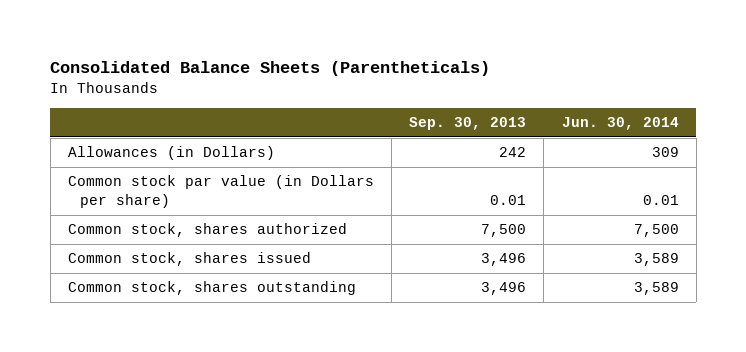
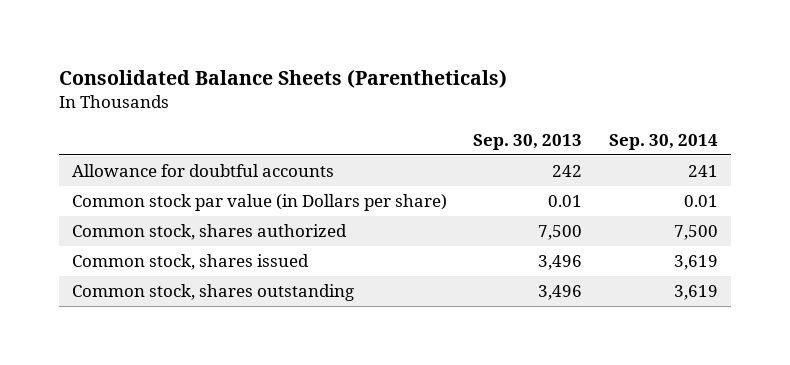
[561,117,679,131] Jun. 30, 2014 -> none
none -> [608,134,718,151] Sep. 30, 2014
[67,146,275,161] Allowances (in Dollars) -> [71,164,334,178] Allowance for doubtful accounts

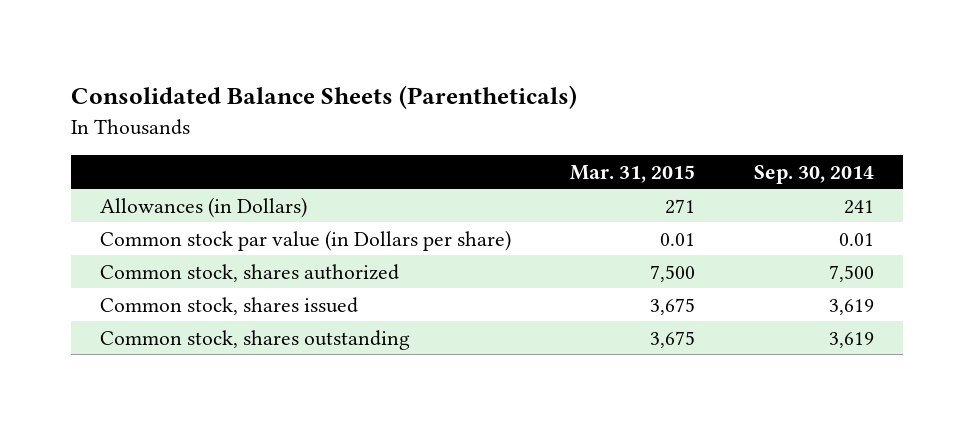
[473,134,583,151] Sep. 30, 2013 -> none
none -> [570,164,696,183] Mar. 31, 2015
[71,164,334,178] Allowance for doubtful accounts -> [100,196,308,218] Allowances (in Dollars)

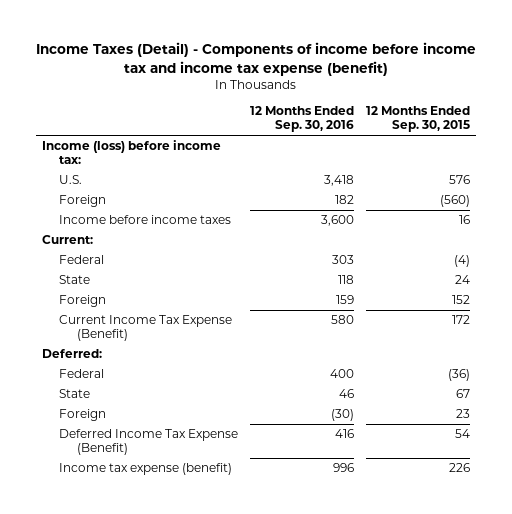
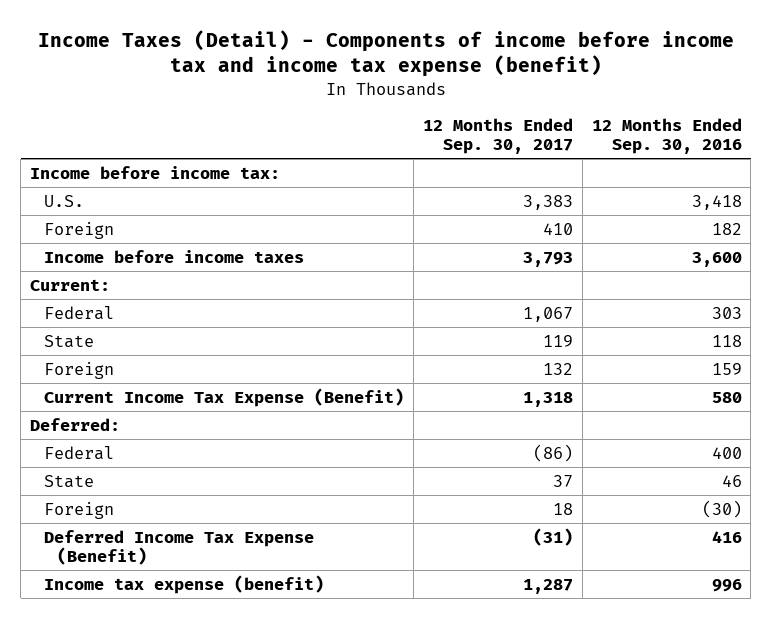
[366,106,471,133] 12 Months Ended Sep. 30, 2015 -> none
none -> [422,117,573,155] 12 Months Ended Sep. 30, 2017
[41,140,221,165] Income (loss) before income tax: -> [30,165,281,179] Income before income tax:

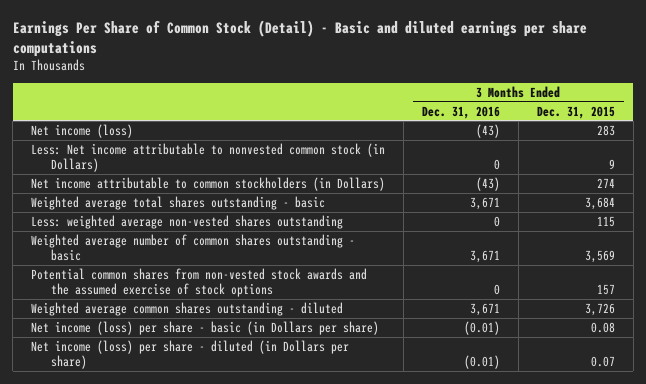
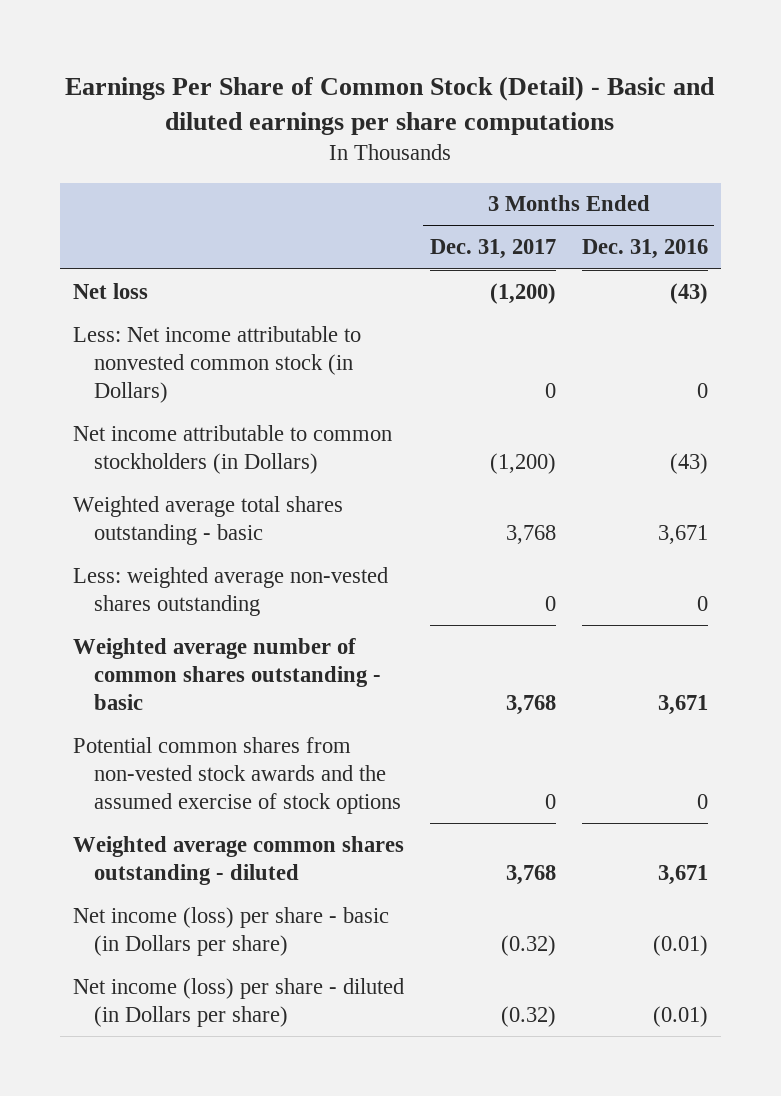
[536,105,615,119] Dec. 31, 2015 -> none
none -> [429,239,556,260] Dec. 31, 2017
[30,123,133,138] Net income (loss) -> [72,282,148,299] Net loss

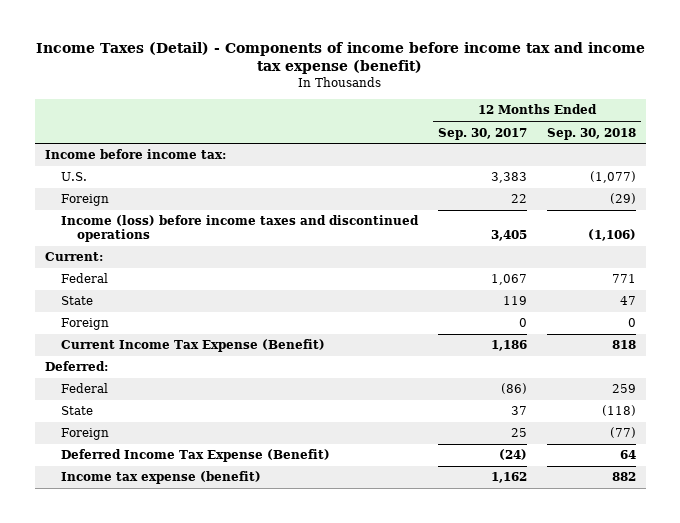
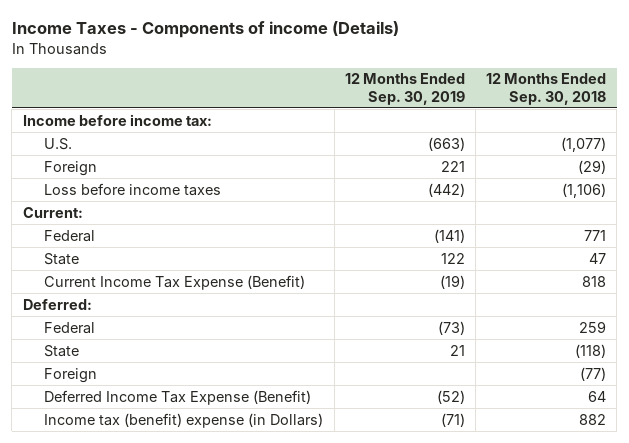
[36,41,646,75] Income Taxes (Detail) - Components of income before income tax and income tax expense (benefit) -> [11,21,399,39] Income Taxes - Components of income (Details)
[437,127,527,140] Sep. 30, 2017 -> none
none -> [344,73,465,105] 12 Months Ended Sep. 30, 2019
[60,215,419,243] Income (loss) before income taxes and discontinued operations -> [44,182,222,196] Loss before income taxes
[60,318,109,331] Foreign -> none
[60,471,261,485] Income tax expense (benefit) -> [44,412,324,428] Income tax (benefit) expense (in Dollars)

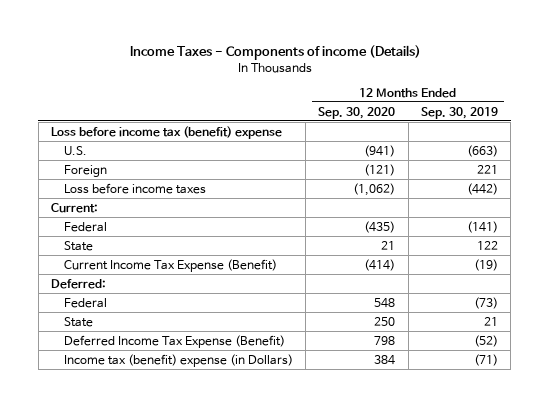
[486,73,607,105] 12 Months Ended Sep. 30, 2018 -> none
none -> [318,106,396,119] Sep. 30, 2020
[22,113,212,126] Income before income tax: -> [51,125,283,139] Loss before income tax (benefit) expense
[44,367,98,383] Foreign -> none

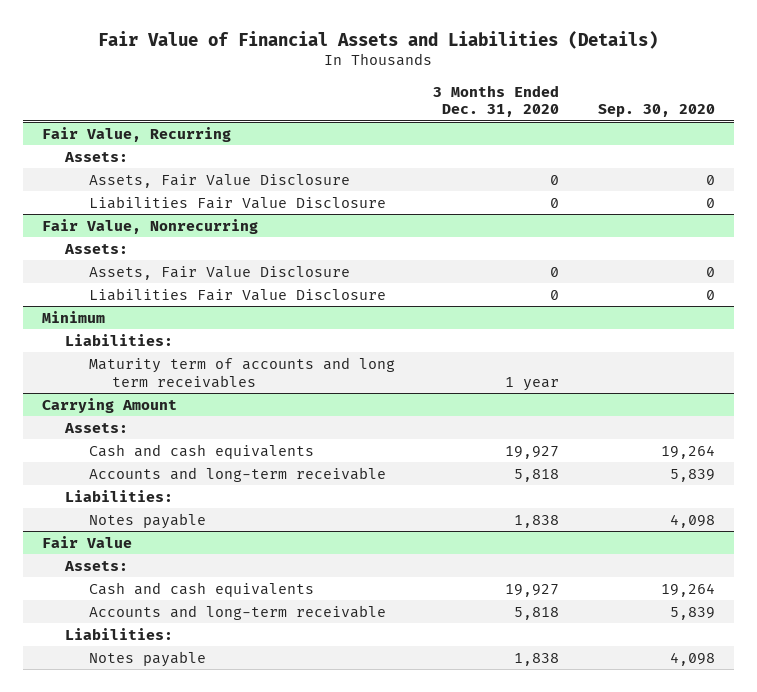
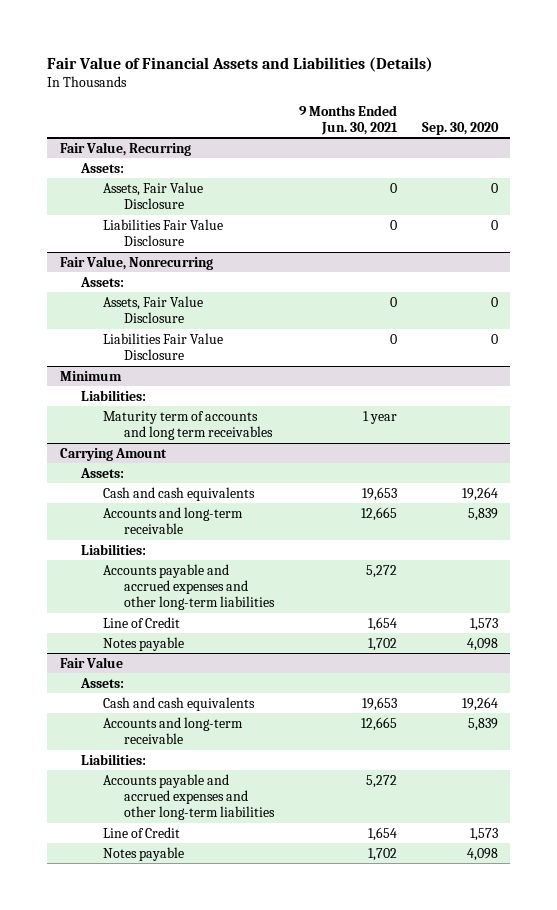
[433,84,560,118] 3 Months Ended Dec. 31, 2020 -> none
none -> [299,104,399,135] 9 Months Ended Jun. 30, 2021
none -> [102,563,276,610] Accounts payable and accrued expenses and other long-term liabilities
none -> [102,616,180,628] Line of Credit
none -> [102,773,276,820] Accounts payable and accrued expenses and other long-term liabilities
none -> [102,826,180,838] Line of Credit

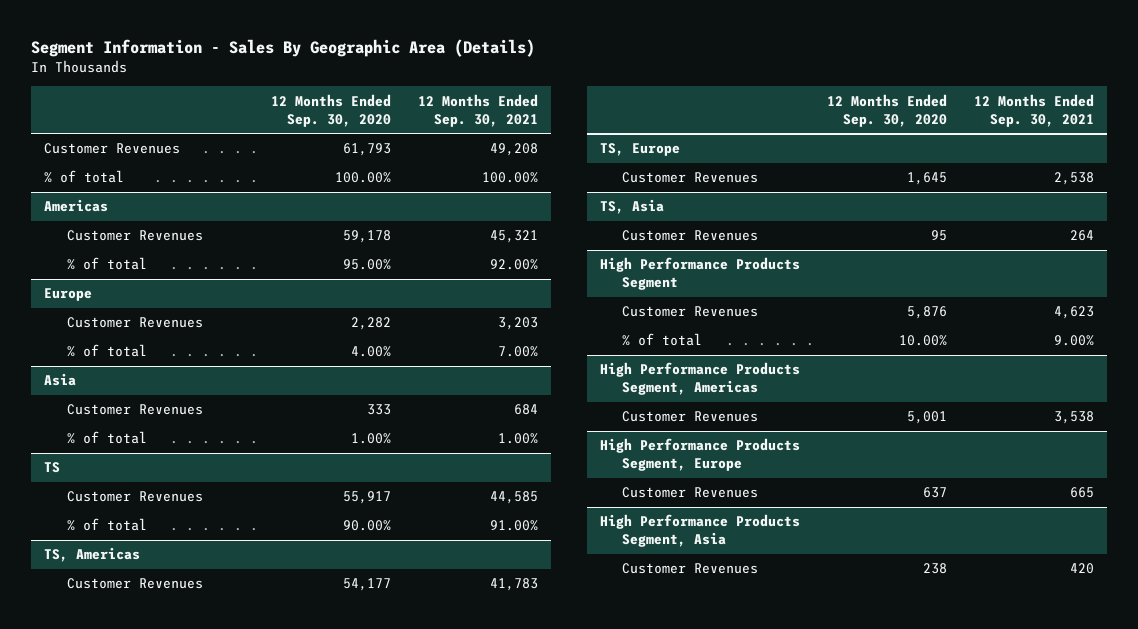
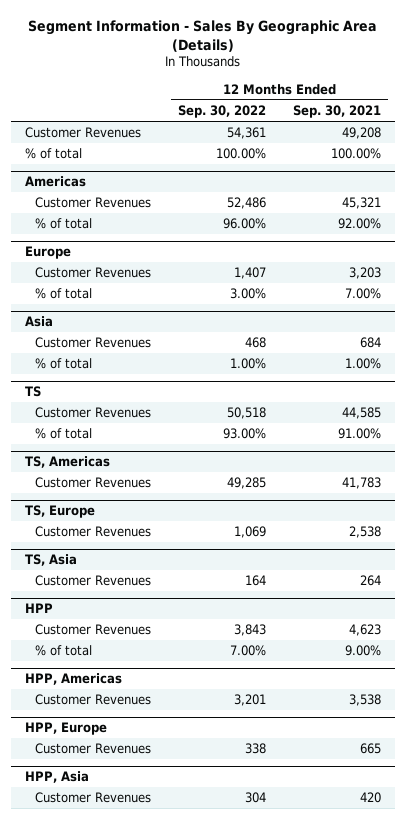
[271,93,392,127] 12 Months Ended Sep. 30, 2020 -> none
none -> [177,104,266,118] Sep. 30, 2022
[600,257,801,291] High Performance Products Segment -> [25,603,54,614] HPP
[600,362,801,396] High Performance Products Segment, Americas -> none
none -> [25,673,123,686] HPP, Americas
[600,438,801,472] High Performance Products Segment, Europe -> none
none -> [25,722,108,736] HPP, Europe
[600,514,801,548] High Performance Products Segment, Asia -> none
none -> [25,771,90,784] HPP, Asia

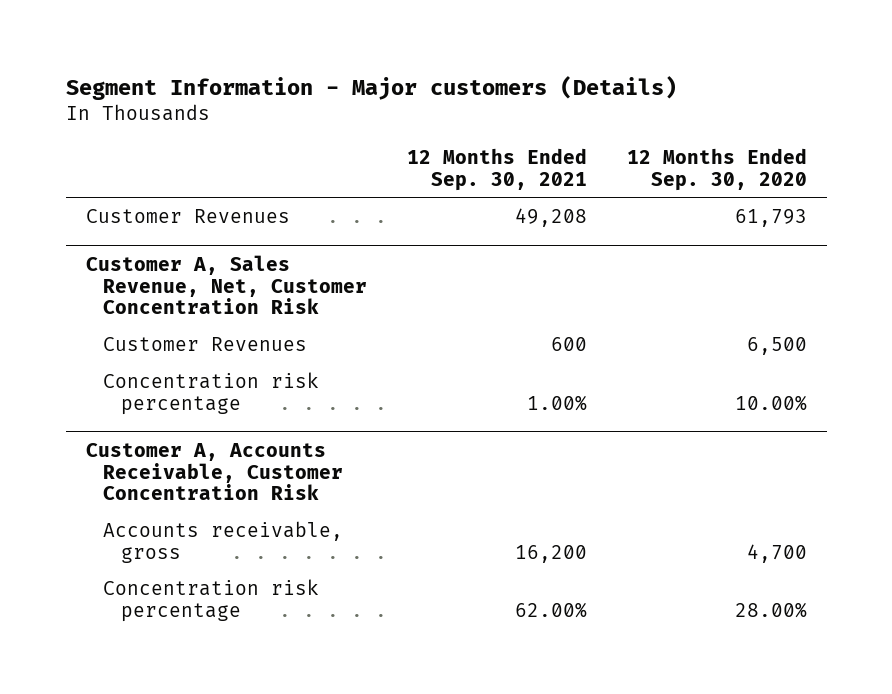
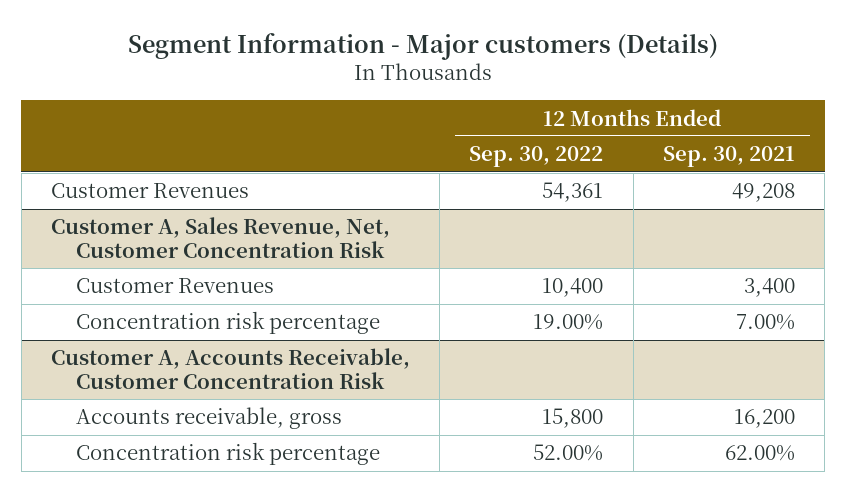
[626,147,807,191] 12 Months Ended Sep. 30, 2020 -> none
none -> [469,146,604,168] Sep. 30, 2022
[550,336,587,351] 600 -> [743,278,795,298] 3,400
[526,394,587,411] 1.00% -> [735,314,795,331] 7.00%

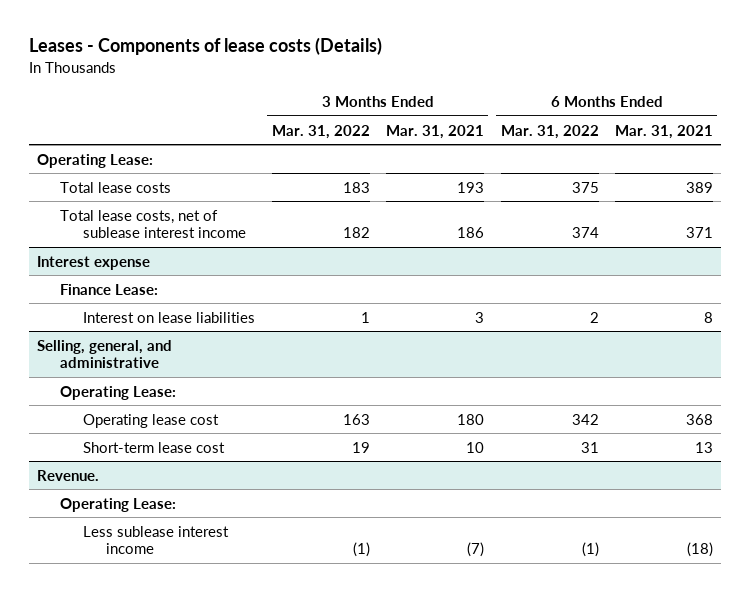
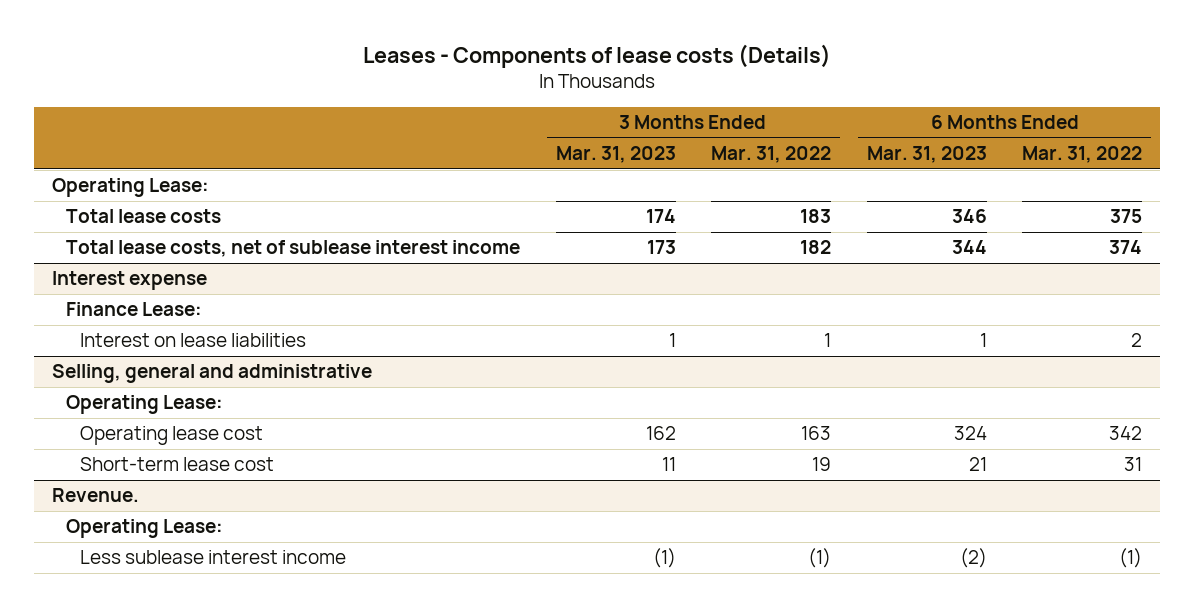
[386,124,485,139] Mar. 31, 2021 -> none
[615,124,714,139] Mar. 31, 2021 -> none
none -> [555,146,676,164] Mar. 31, 2023
none -> [866,146,987,164] Mar. 31, 2023
[36,339,172,369] Selling, general, and administrative -> [51,364,372,384] Selling, general and administrative

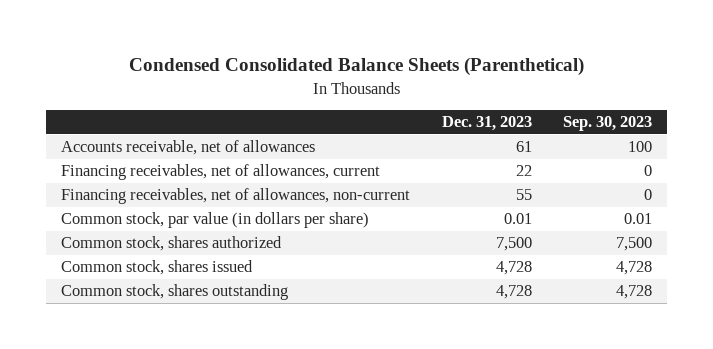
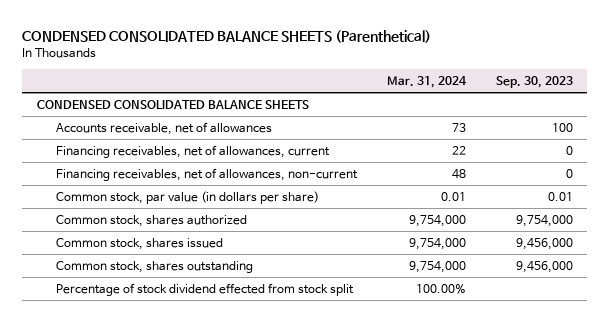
[128,57,584,77] Condensed Consolidated Balance Sheets (Parenthetical) -> [21,29,431,43] CONDENSED CONSOLIDATED BALANCE SHEETS (Parenthetical)
[441,116,532,132] Dec. 31, 2023 -> none
none -> [386,76,467,89] Mar. 31, 2024
none -> [36,99,309,110] CONDENSED CONSOLIDATED BALANCE SHEETS
[615,237,652,252] 7,500 -> [515,214,573,227] 9,754,000
[615,261,652,276] 4,728 -> [515,237,573,250] 9,456,000
[615,285,652,300] 4,728 -> [515,260,573,273] 9,456,000
none -> [56,282,355,296] Percentage of stock dividend effected from stock split

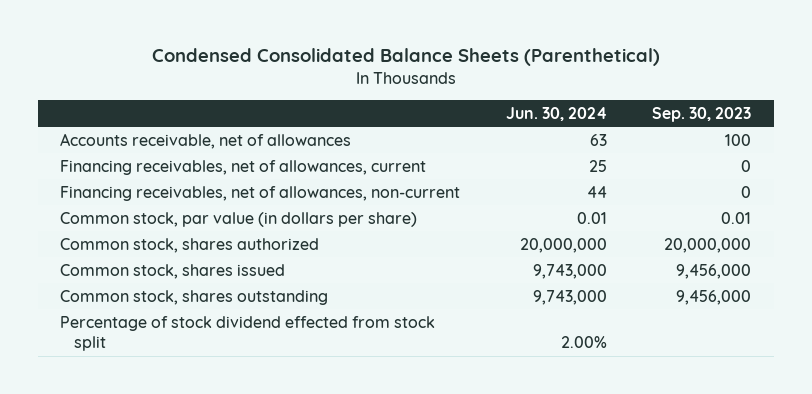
[21,29,431,43] CONDENSED CONSOLIDATED BALANCE SHEETS (Parenthetical) -> [151,48,660,67] Condensed Consolidated Balance Sheets (Parenthetical)
[386,76,467,89] Mar. 31, 2024 -> none
none -> [505,106,607,121] Jun. 30, 2024
[36,99,309,110] CONDENSED CONSOLIDATED BALANCE SHEETS -> none
[515,214,573,227] 9,754,000 -> [664,237,752,253] 20,000,000

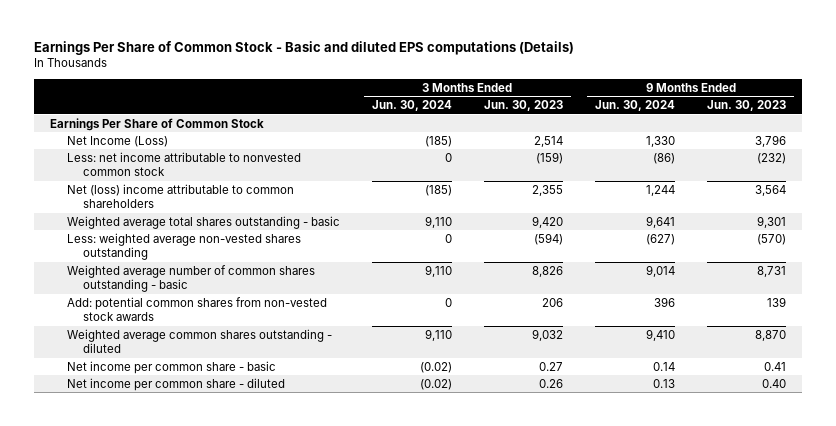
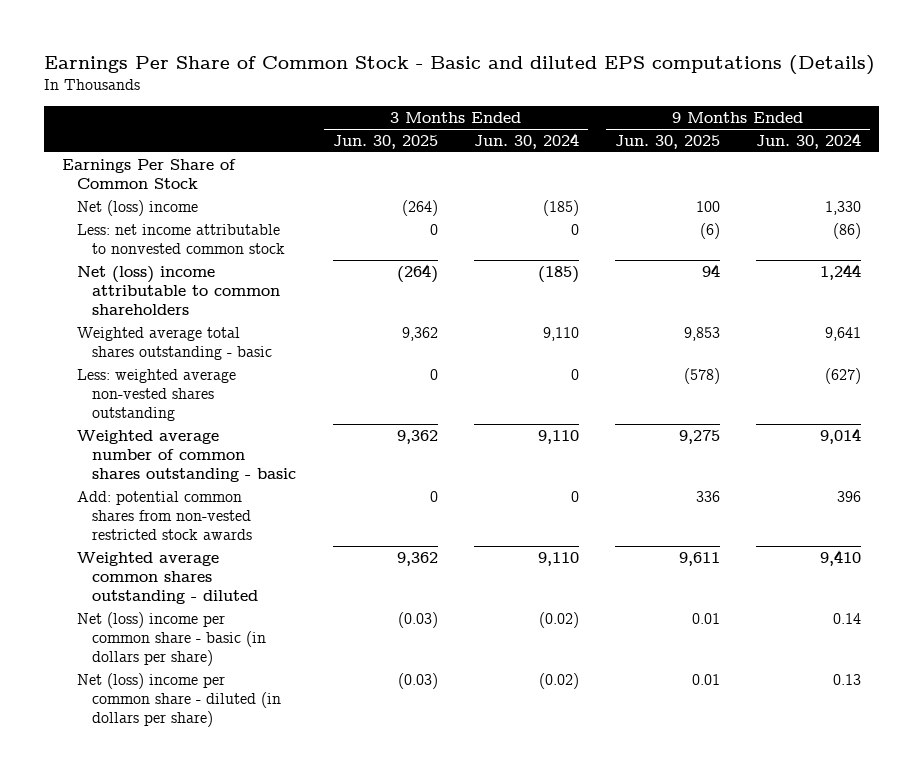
[483,100,563,112] Jun. 30, 2023 -> none
[707,100,787,112] Jun. 30, 2023 -> none
none -> [332,134,438,149] Jun. 30, 2025
none -> [614,134,720,149] Jun. 30, 2025
[66,135,168,147] Net Income (Loss) -> [77,199,199,216] Net (loss) income
[66,296,327,322] Add: potential common shares from non-vested stock awards -> [77,490,253,540] Add: potential common shares from non-vested restricted stock awards
[66,360,276,374] Net income per common share - basic -> [77,611,267,666] Net (loss) income per common share - basic (in dollars per share)
[66,377,285,391] Net income per common share - diluted -> [77,672,282,727] Net (loss) income per common share - diluted (in dollars per share)

